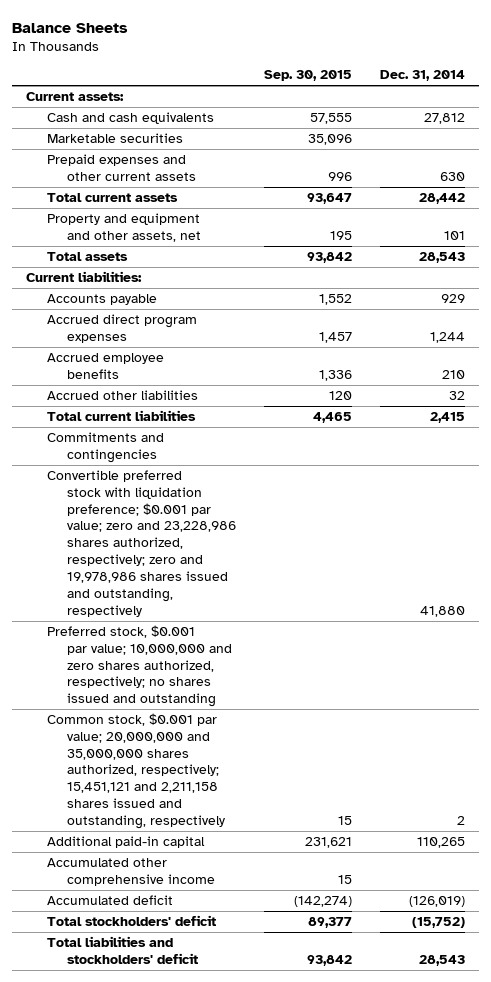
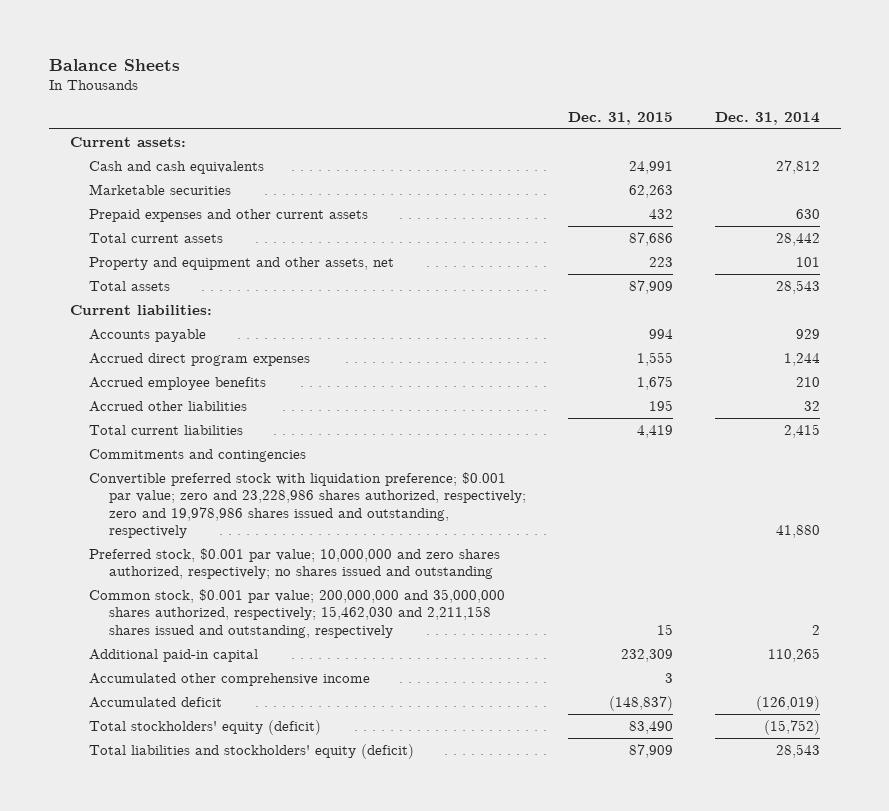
[264,70,353,82] Sep. 30, 2015 -> none
none -> [567,111,673,125] Dec. 31, 2015
[46,712,226,830] Common stock, $0.001 par value; 20,000,000 and 35,000,000 shares authorized, respectively; 15,451,121 and 2,211,158 shares issued and outstanding, respectively -> [89,588,506,638] Common stock, $0.001 par value; 200,000,000 and 35,000,000 shares authorized, respectively; 15,462,030 and 2,211,158 shares issued and outstanding, respectively
[46,914,216,926] Total stockholders' deficit -> [89,719,322,735] Total stockholders' equity (deficit)
[46,935,199,964] Total liabilities and stockholders' deficit -> [89,743,415,759] Total liabilities and stockholders' equity (deficit)

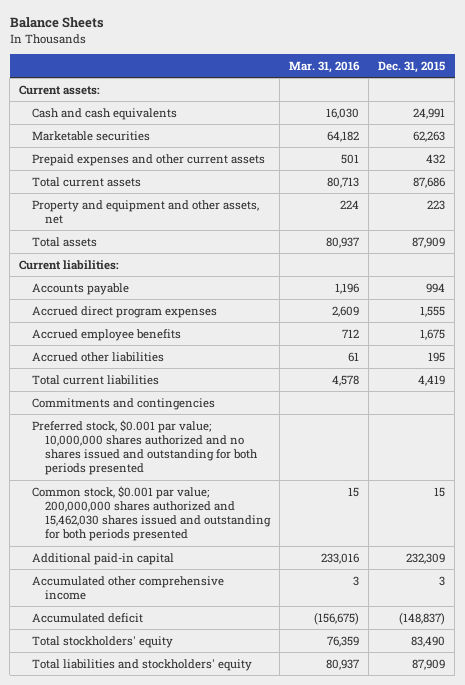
[714,111,820,125] Dec. 31, 2014 -> none
none -> [289,60,361,73] Mar. 31, 2016
[89,471,526,539] Convertible preferred stock with liquidation preference; $0.001 par value; zero and 23,228,986 shares authorized, respectively; zero and 19,978,986 shares issued and outstanding, respectively -> none
[89,547,501,580] Preferred stock, $0.001 par value; 10,000,000 and zero shares authorized, respectively; no shares issued and outstanding -> [32,419,259,476] Preferred stock, $0.001 par value; 10,000,000 shares authorized and no shares issued and outstanding for both periods presented
[89,588,506,638] Common stock, $0.001 par value; 200,000,000 and 35,000,000 shares authorized, respectively; 15,462,030 and 2,211,158 shares issued and outstanding, respectively -> [32,485,272,542] Common stock, $0.001 par value; 200,000,000 shares authorized and 15,462,030 shares issued and outstanding for both periods presented
[89,719,322,735] Total stockholders' equity (deficit) -> [32,635,174,648] Total stockholders' equity
[89,743,415,759] Total liabilities and stockholders' equity (deficit) -> [32,658,253,671] Total liabilities and stockholders' equity

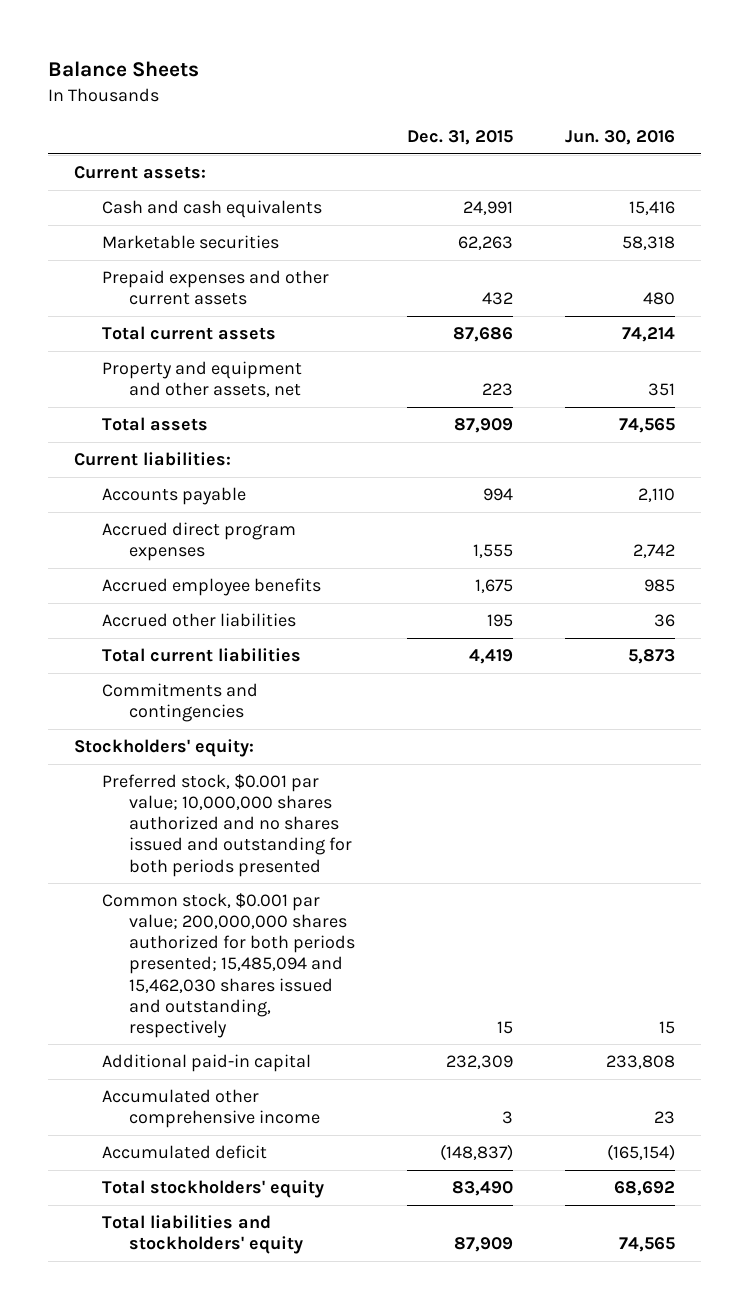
[289,60,361,73] Mar. 31, 2016 -> none
none -> [565,129,676,145] Jun. 30, 2016
none -> [74,739,255,758] Stockholders' equity:
[32,485,272,542] Common stock, $0.001 par value; 200,000,000 shares authorized and 15,462,030 shares issued and outstanding for both periods presented -> [101,893,356,1038] Common stock, $0.001 par value; 200,000,000 shares authorized for both periods presented; 15,485,094 and 15,462,030 shares issued and outstanding, respectively

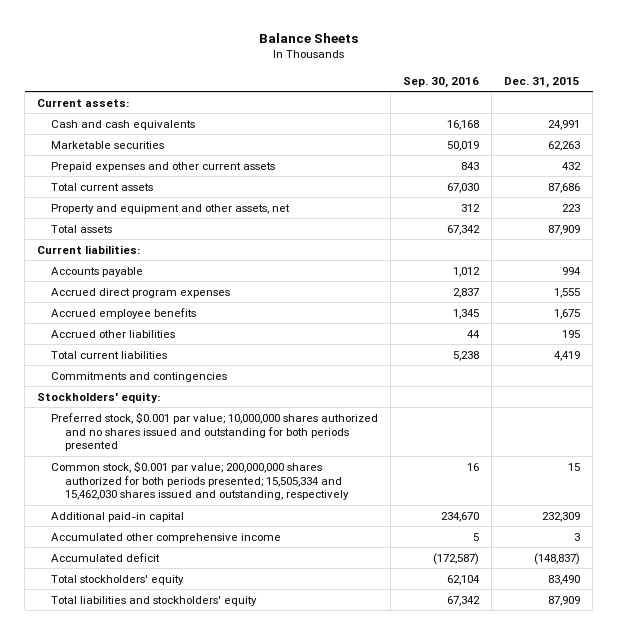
[565,129,676,145] Jun. 30, 2016 -> none
none -> [403,76,480,88] Sep. 30, 2016
[101,893,356,1038] Common stock, $0.001 par value; 200,000,000 shares authorized for both periods presented; 15,485,094 and 15,462,030 shares issued and outstanding, respectively -> [51,460,350,501] Common stock, $0.001 par value; 200,000,000 shares authorized for both periods presented; 15,505,334 and 15,462,030 shares issued and outstanding, respectively

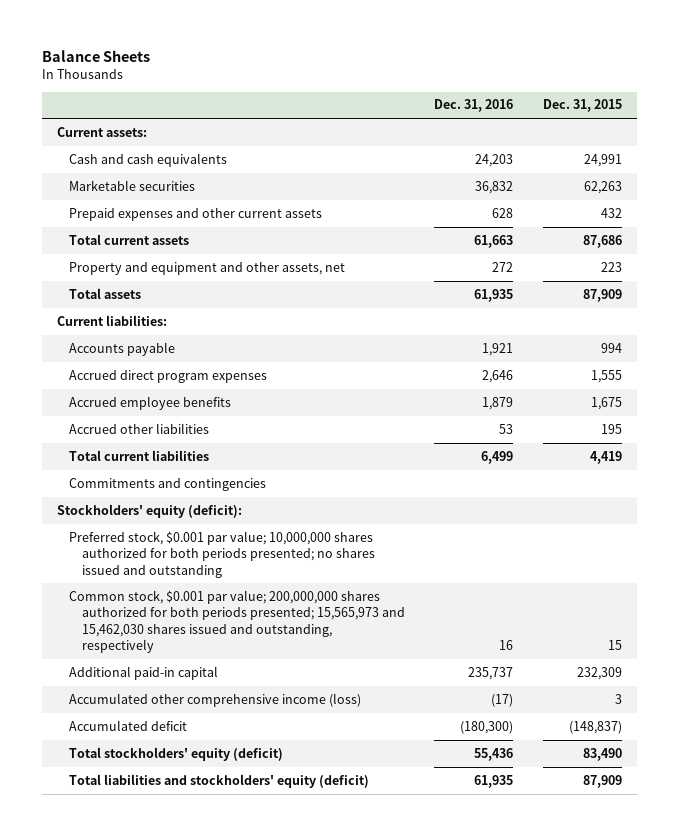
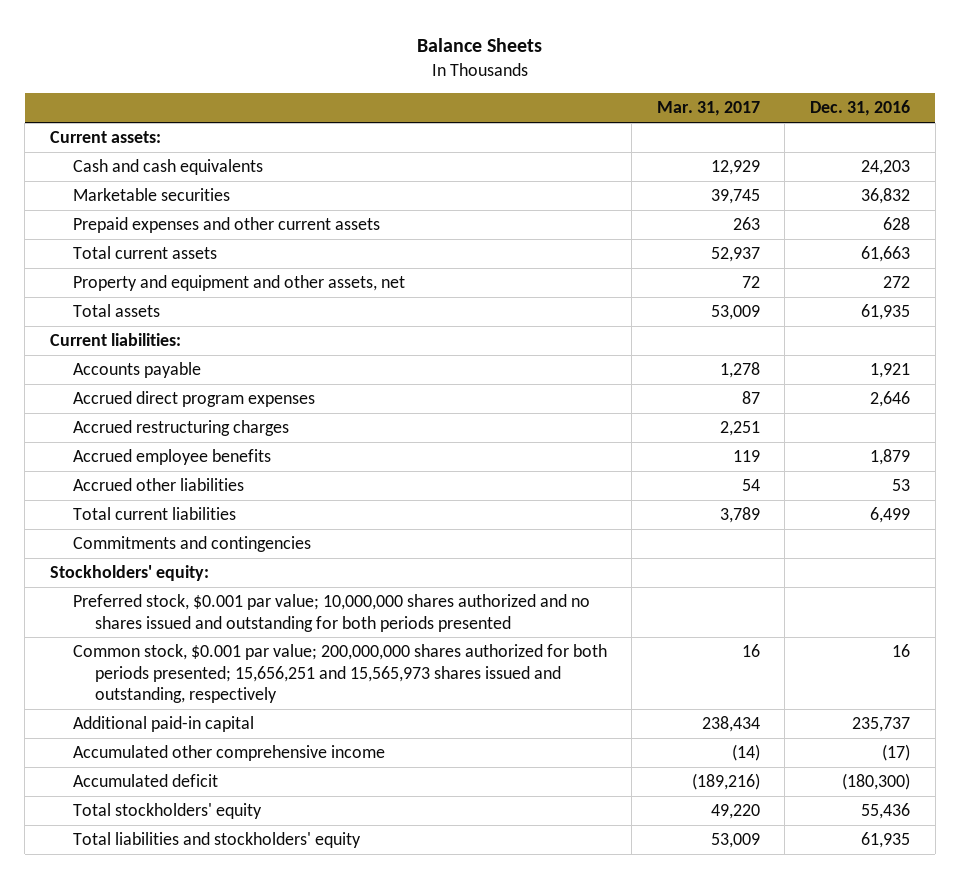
[542,99,622,113] Dec. 31, 2015 -> none
none -> [656,101,760,117] Mar. 31, 2017
none -> [72,420,289,437] Accrued restructuring charges
[56,503,242,518] Stockholders' equity (deficit): -> [50,565,210,582] Stockholders' equity:
[69,530,376,578] Preferred stock, $0.001 par value; 10,000,000 shares authorized for both periods presented; no shares issued and outstanding -> [72,594,590,632] Preferred stock, $0.001 par value; 10,000,000 shares authorized and no shares issued and outstanding for both periods presented
[69,589,406,654] Common stock, $0.001 par value; 200,000,000 shares authorized for both periods presented; 15,565,973 and 15,462,030 shares issued and outstanding, respectively -> [72,644,607,704] Common stock, $0.001 par value; 200,000,000 shares authorized for both periods presented; 15,656,251 and 15,565,973 shares issued and outstanding, respectively
[69,692,362,707] Accumulated other comprehensive income (loss) -> [72,745,385,762] Accumulated other comprehensive income
[69,746,284,761] Total stockholders' equity (deficit) -> [72,803,262,820] Total stockholders' equity
[69,773,370,788] Total liabilities and stockholders' equity (deficit) -> [72,832,361,849] Total liabilities and stockholders' equity

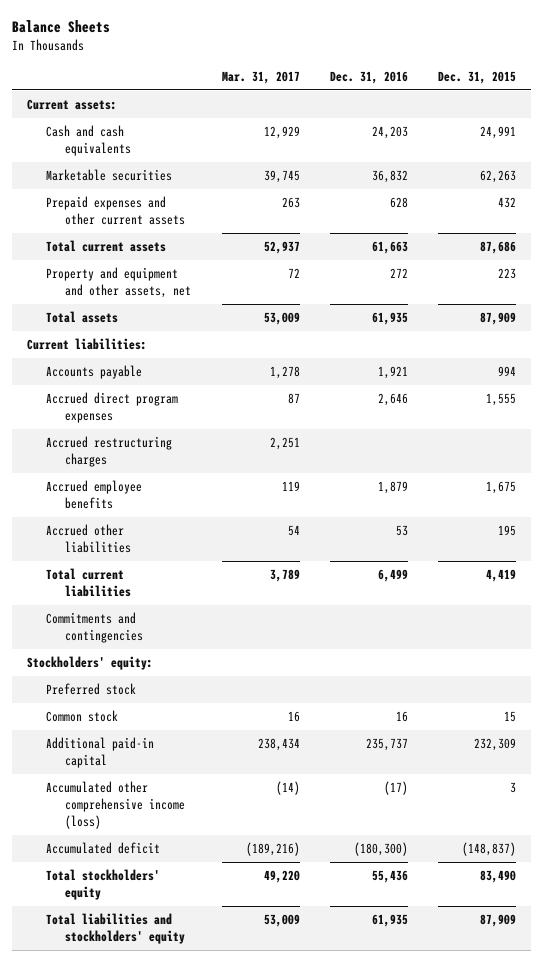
none -> [437,70,516,84] Dec. 31, 2015
[72,594,590,632] Preferred stock, $0.001 par value; 10,000,000 shares authorized and no shares issued and outstanding for both periods presented -> [46,683,137,696] Preferred stock
[72,644,607,704] Common stock, $0.001 par value; 200,000,000 shares authorized for both periods presented; 15,656,251 and 15,565,973 shares issued and outstanding, respectively -> [46,710,119,723] Common stock
[72,745,385,762] Accumulated other comprehensive income -> [46,781,186,830] Accumulated other comprehensive income (loss)

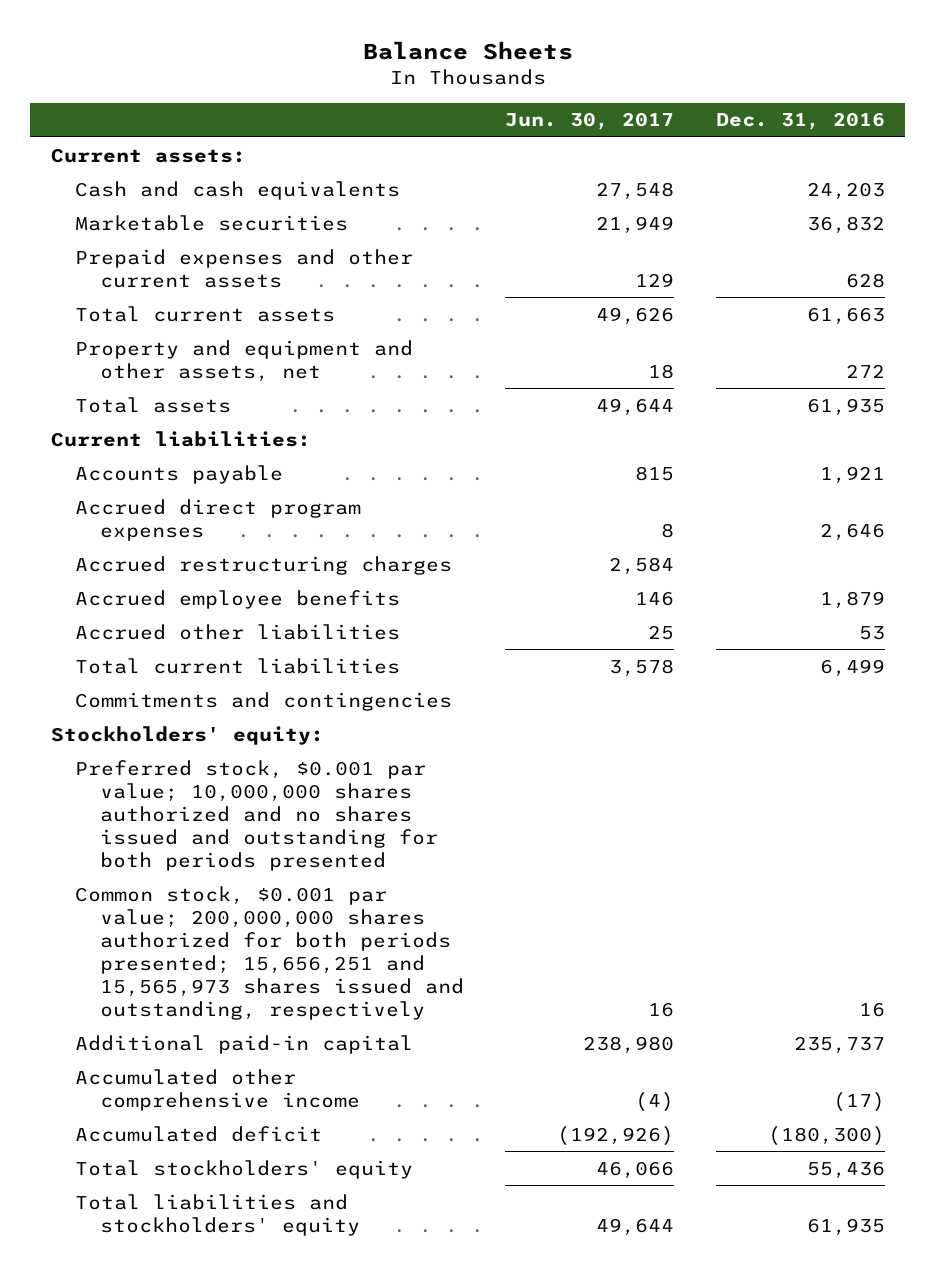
[221,70,300,84] Mar. 31, 2017 -> none
[437,70,516,84] Dec. 31, 2015 -> none
none -> [505,112,675,131] Jun. 30, 2017
[46,683,137,696] Preferred stock -> [75,759,438,871] Preferred stock, $0.001 par value; 10,000,000 shares authorized and no shares issued and outstanding for both periods presented
[46,710,119,723] Common stock -> [75,885,464,1020] Common stock, $0.001 par value; 200,000,000 shares authorized for both periods presented; 15,656,251 and 15,565,973 shares issued and outstanding, respectively
[46,781,186,830] Accumulated other comprehensive income (loss) -> [75,1068,360,1111] Accumulated other comprehensive income

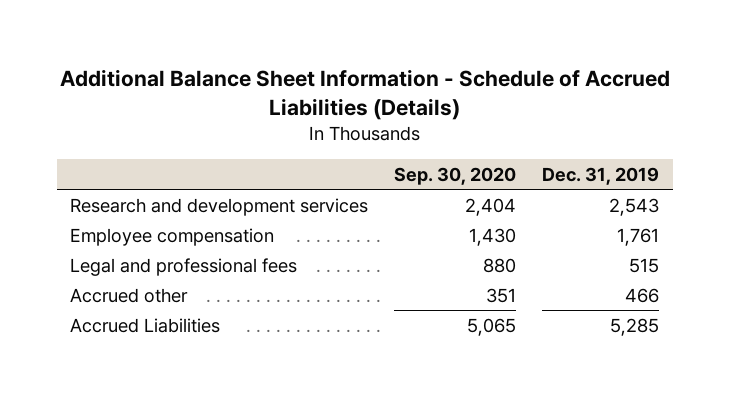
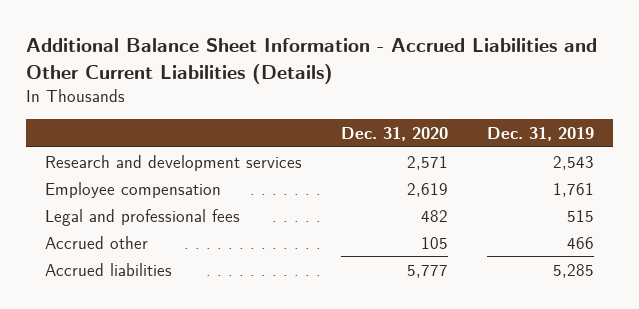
[59,69,670,121] Additional Balance Sheet Information - Schedule of Accrued Liabilities (Details) -> [25,38,597,84] Additional Balance Sheet Information - Accrued Liabilities and Other Current Liabilities (Details)
[394,166,517,185] Sep. 30, 2020 -> none
none -> [340,126,448,141] Dec. 31, 2020
[70,317,221,333] Accrued Liabilities -> [45,262,173,276] Accrued liabilities

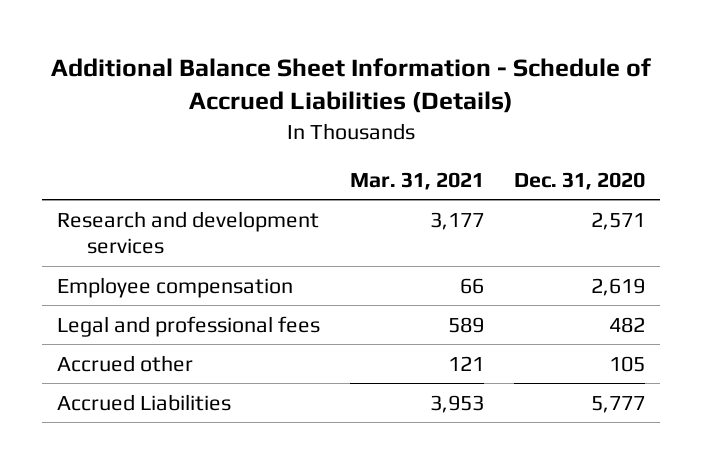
[25,38,597,84] Additional Balance Sheet Information - Accrued Liabilities and Other Current Liabilities (Details) -> [51,57,652,114] Additional Balance Sheet Information - Schedule of Accrued Liabilities (Details)
[486,126,594,141] Dec. 31, 2019 -> none
none -> [350,171,485,190] Mar. 31, 2021
[45,262,173,276] Accrued liabilities -> [57,393,232,411] Accrued Liabilities

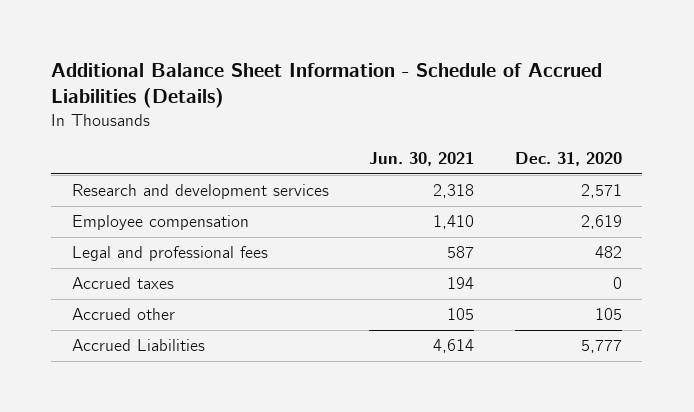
[350,171,485,190] Mar. 31, 2021 -> none
none -> [369,152,475,167] Jun. 30, 2021
none -> [71,277,174,290] Accrued taxes

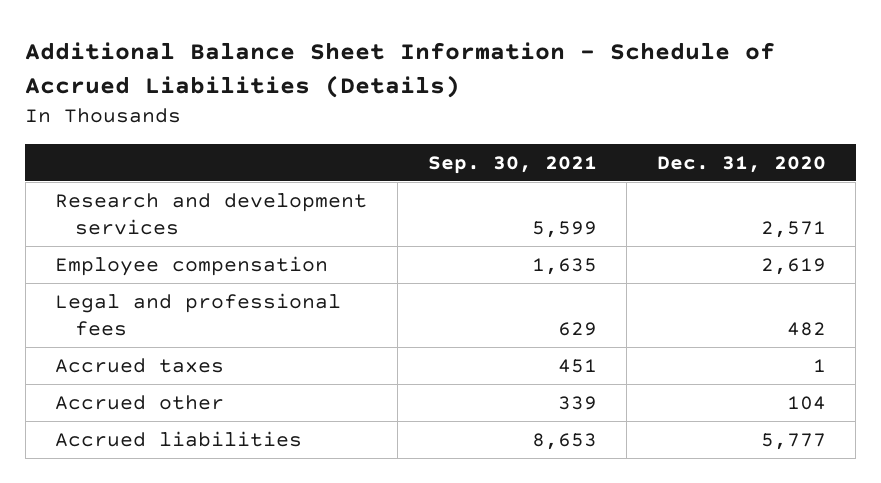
[369,152,475,167] Jun. 30, 2021 -> none
none -> [427,155,597,174] Sep. 30, 2021
[612,277,622,290] 0 -> [812,358,826,372] 1
[594,308,622,321] 105 -> [786,395,826,410] 104
[71,339,205,352] Accrued Liabilities -> [55,430,303,447] Accrued liabilities

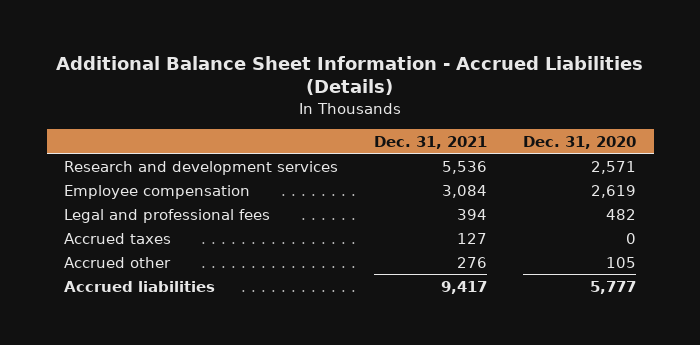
[25,42,776,98] Additional Balance Sheet Information - Schedule of Accrued Liabilities (Details) -> [56,56,644,96] Additional Balance Sheet Information - Accrued Liabilities (Details)
[427,155,597,174] Sep. 30, 2021 -> none
none -> [374,135,488,149] Dec. 31, 2021
[812,358,826,372] 1 -> [625,232,636,244] 0
[786,395,826,410] 104 -> [605,256,636,268] 105

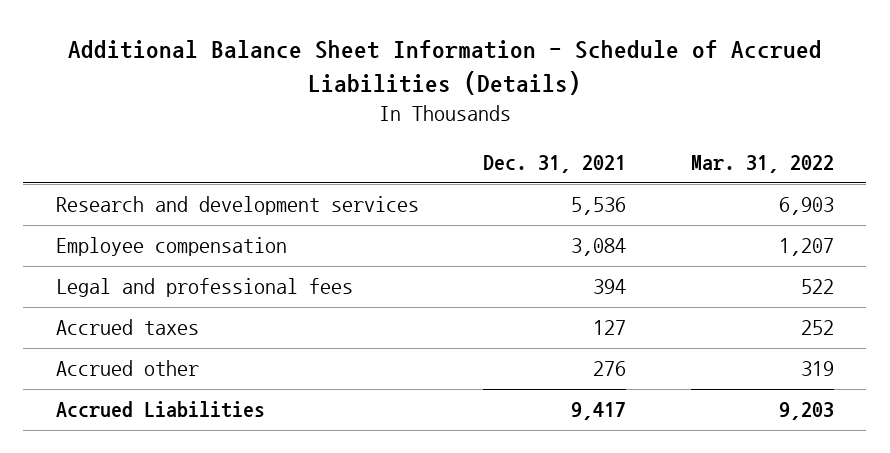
[56,56,644,96] Additional Balance Sheet Information - Accrued Liabilities (Details) -> [67,40,822,95] Additional Balance Sheet Information - Schedule of Accrued Liabilities (Details)
[522,135,636,149] Dec. 31, 2020 -> none
none -> [691,155,835,174] Mar. 31, 2022
[64,280,216,292] Accrued liabilities -> [55,401,265,419] Accrued Liabilities

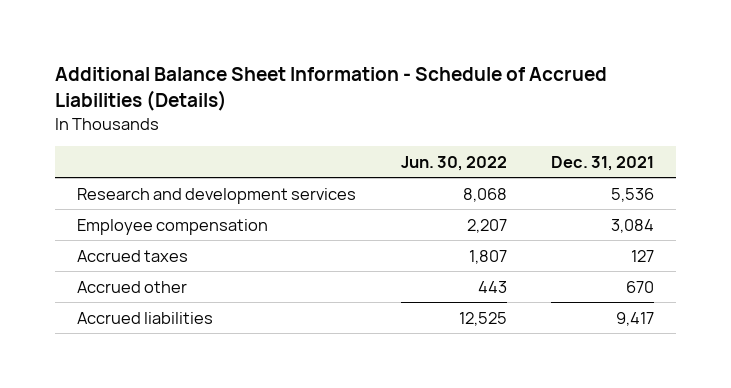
[691,155,835,174] Mar. 31, 2022 -> none
none -> [400,155,507,171] Jun. 30, 2022
[55,278,353,298] Legal and professional fees -> none
[593,361,627,377] 276 -> [625,280,654,293] 670
[55,401,265,419] Accrued Liabilities -> [77,311,214,324] Accrued liabilities

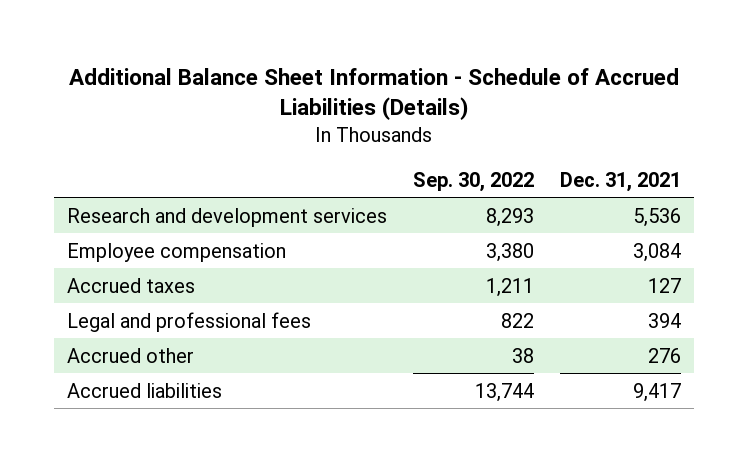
[400,155,507,171] Jun. 30, 2022 -> none
none -> [412,171,534,192] Sep. 30, 2022
none -> [66,311,311,332] Legal and professional fees
[625,280,654,293] 670 -> [647,347,681,363] 276

